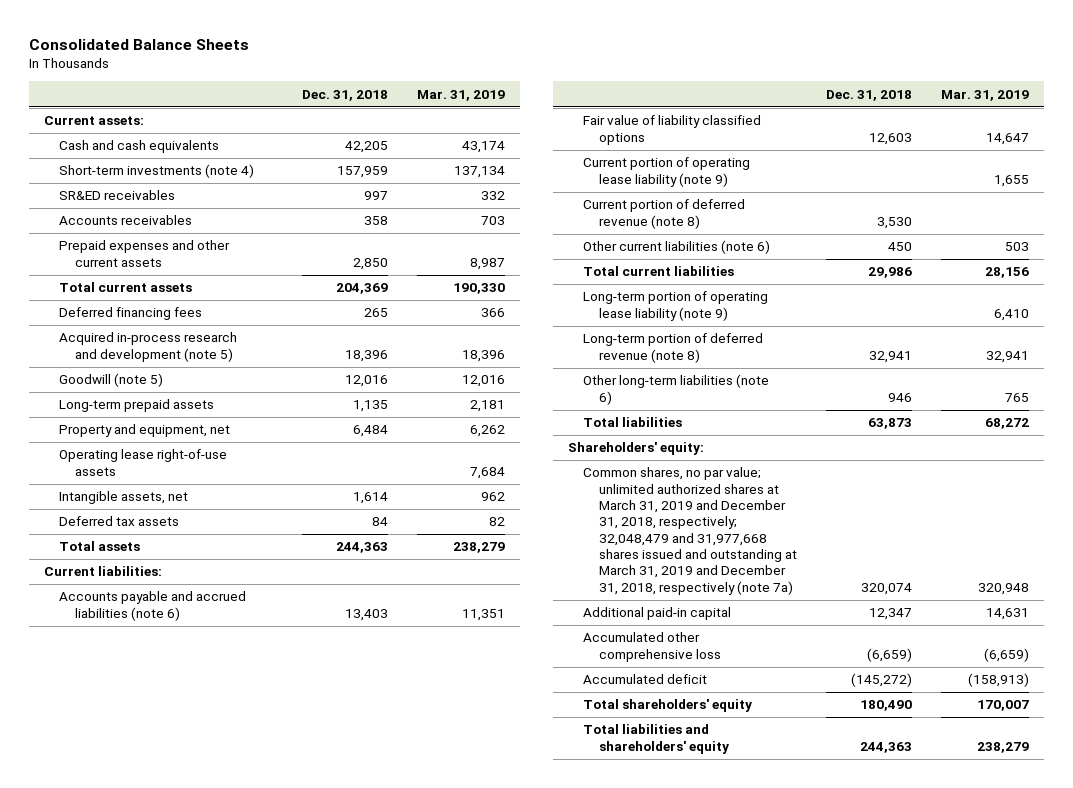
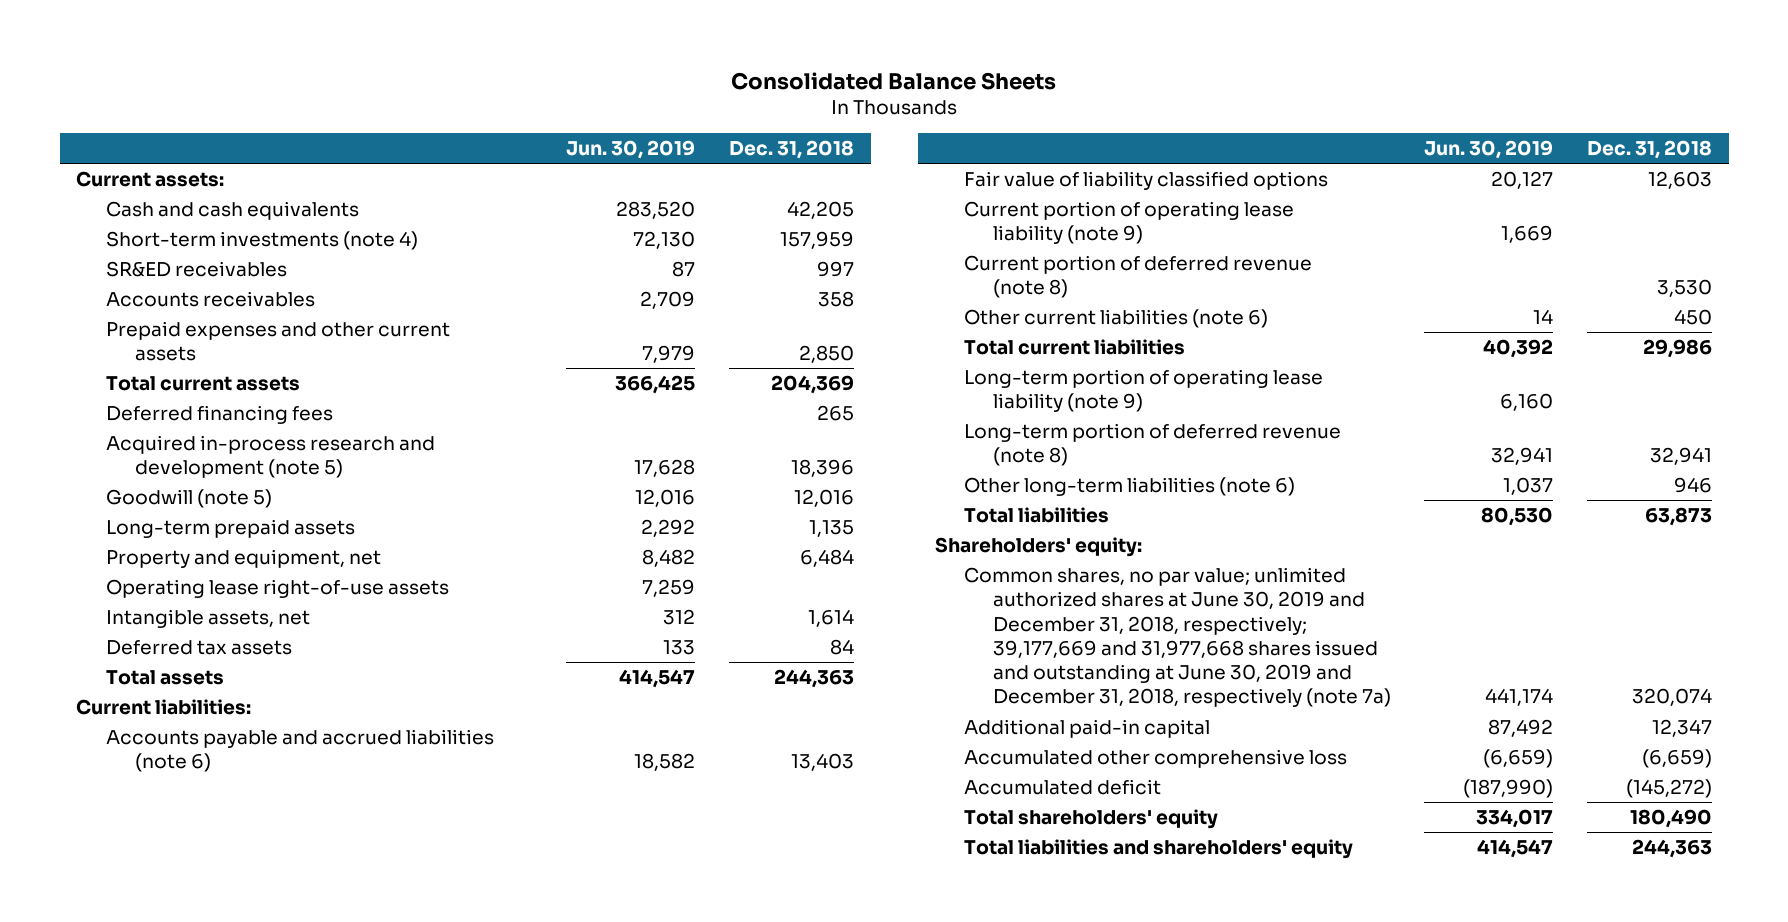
[417,89,506,101] Mar. 31, 2019 -> none
none -> [566,140,696,160] Jun. 30, 2019
[583,467,797,595] Common shares, no par value; unlimited authorized shares at March 31, 2019 and December 31, 2018, respectively; 32,048,479 and 31,977,668 shares issued and outstanding at March 31, 2019 and December 31, 2018, respectively (note 7a) -> [963,566,1391,708] Common shares, no par value; unlimited authorized shares at June 30, 2019 and December 31, 2018, respectively; 39,177,669 and 31,977,668 shares issued and outstanding at June 30, 2019 and December 31, 2018, respectively (note 7a)

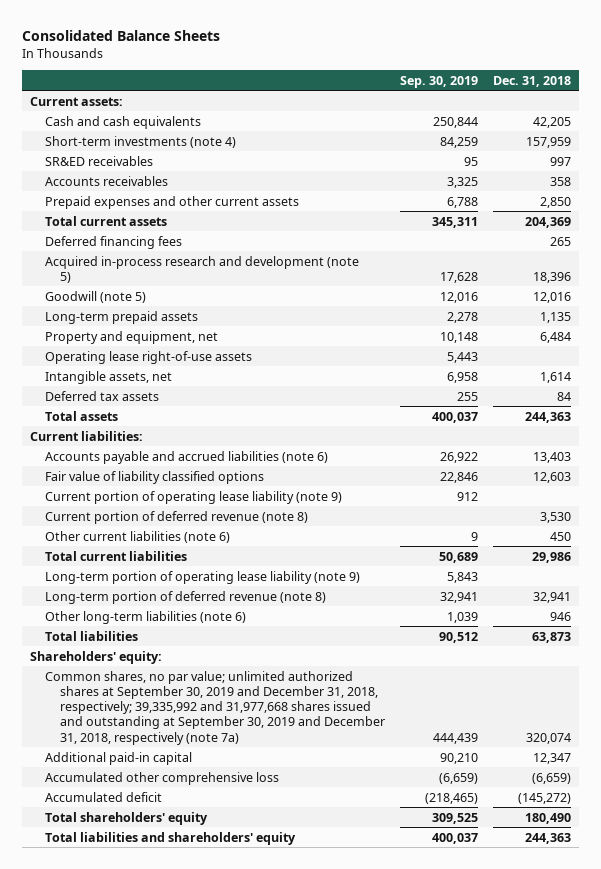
[566,140,696,160] Jun. 30, 2019 -> none
none -> [400,75,479,88] Sep. 30, 2019
[963,566,1391,708] Common shares, no par value; unlimited authorized shares at June 30, 2019 and December 31, 2018, respectively; 39,177,669 and 31,977,668 shares issued and outstanding at June 30, 2019 and December 31, 2018, respectively (note 7a) -> [44,670,385,745] Common shares, no par value; unlimited authorized shares at September 30, 2019 and December 31, 2018, respectively; 39,335,992 and 31,977,668 shares issued and outstanding at September 30, 2019 and December 31, 2018, respectively (note 7a)

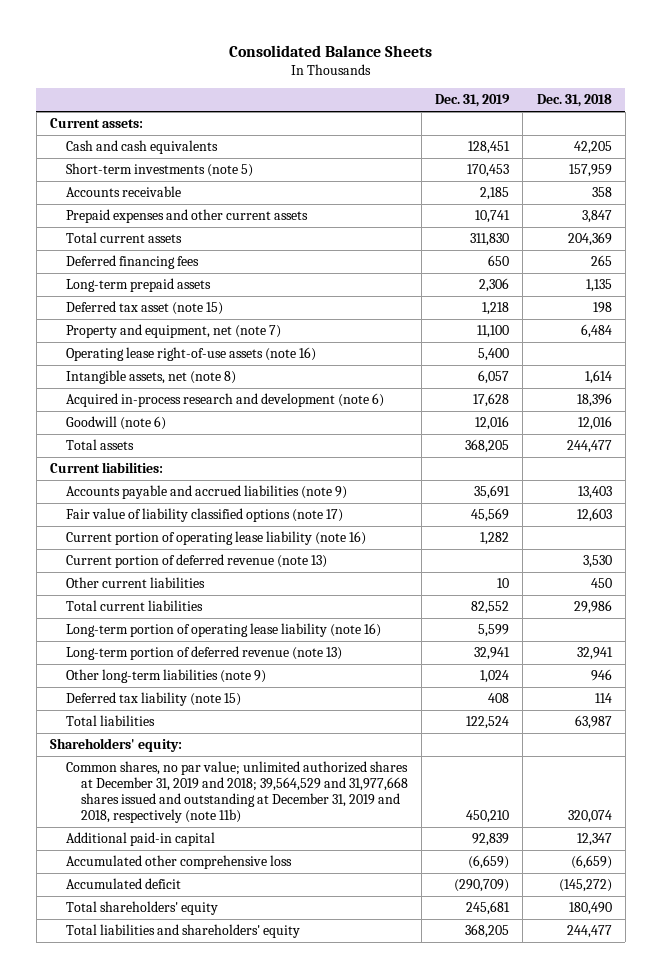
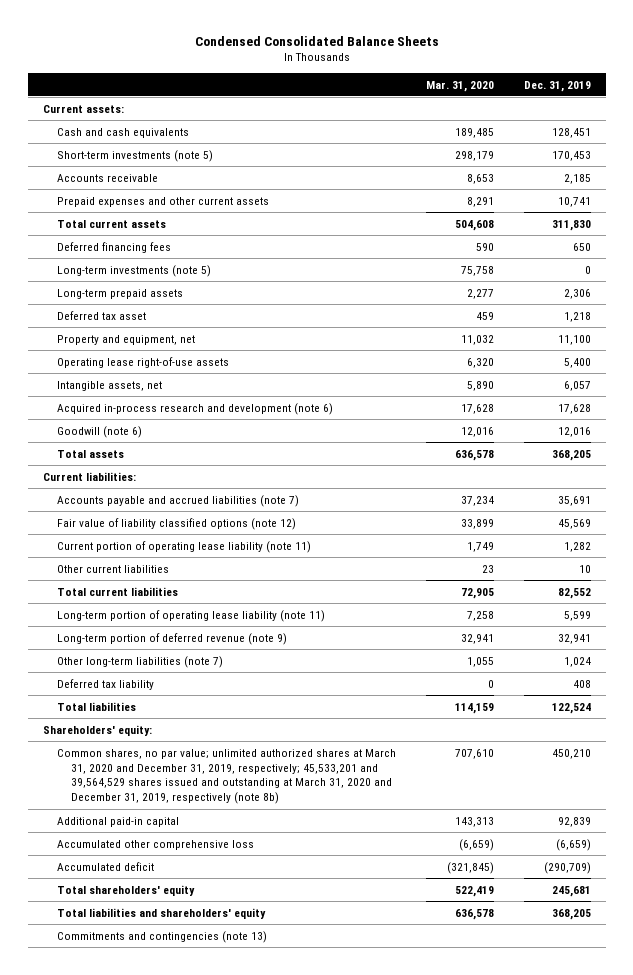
[228,45,432,58] Consolidated Balance Sheets -> [194,35,439,46] Condensed Consolidated Balance Sheets
[536,94,612,108] Dec. 31, 2018 -> none
none -> [425,80,494,92] Mar. 31, 2020
none -> [57,264,212,277] Long-term investments (note 5)
[65,300,223,315] Deferred tax asset (note 15) -> [57,310,147,320] Deferred tax asset
[65,323,281,338] Property and equipment, net (note 7) -> [57,334,196,345] Property and equipment, net
[65,346,316,361] Operating lease right-of-use assets (note 16) -> [57,356,230,368] Operating lease right-of-use assets
[65,369,236,384] Intangible assets, net (note 8) -> [57,380,163,391] Intangible assets, net
[65,553,327,568] Current portion of deferred revenue (note 13) -> none
[65,484,347,499] Accounts payable and accrued liabilities (note 9) -> [57,494,300,507] Accounts payable and accrued liabilities (note 7)
[65,507,343,522] Fair value of liability classified options (note 17) -> [57,517,297,530] Fair value of liability classified options (note 12)
[65,530,366,545] Current portion of operating lease liability (note 16) -> [57,540,312,553] Current portion of operating lease liability (note 11)
[65,622,381,637] Long-term portion of operating lease liability (note 16) -> [57,609,326,622] Long-term portion of operating lease liability (note 11)
[65,645,342,660] Long-term portion of deferred revenue (note 13) -> [57,632,288,645] Long-term portion of deferred revenue (note 9)
[65,668,266,683] Other long-term liabilities (note 9) -> [57,655,224,668] Other long-term liabilities (note 7)
[65,691,241,706] Deferred tax liability (note 15) -> [57,678,155,690] Deferred tax liability
[65,760,409,823] Common shares, no par value; unlimited authorized shares at December 31, 2019 and 2018; 39,564,529 and 31,977,668 shares issued and outstanding at December 31, 2019 and 2018, respectively (note 11b) -> [57,748,397,805] Common shares, no par value; unlimited authorized shares at March 31, 2020 and December 31, 2019, respectively; 45,533,201 and 39,564,529 shares issued and outstanding at March 31, 2020 and December 31, 2019, respectively (note 8b)
none -> [57,930,268,943] Commitments and contingencies (note 13)

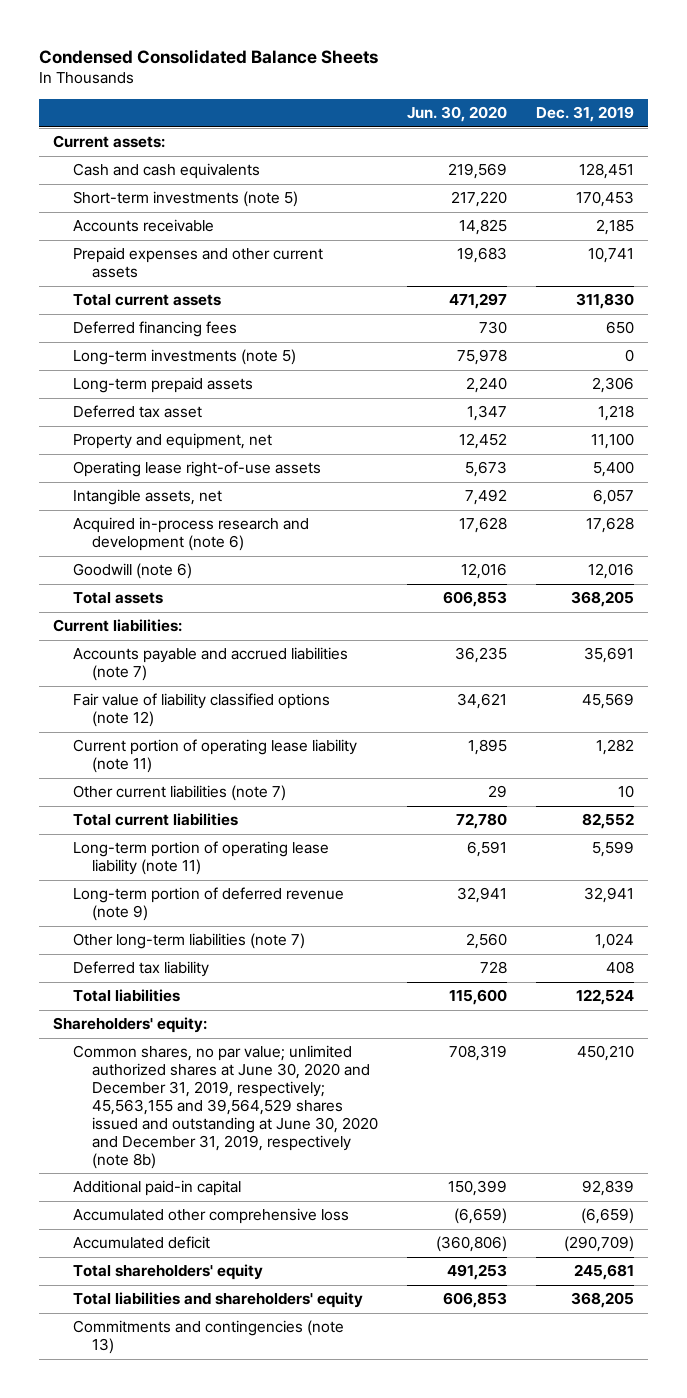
[425,80,494,92] Mar. 31, 2020 -> none
none -> [407,106,508,123] Jun. 30, 2020
[57,564,170,573] Other current liabilities -> [72,785,286,802] Other current liabilities (note 7)
[57,748,397,805] Common shares, no par value; unlimited authorized shares at March 31, 2020 and December 31, 2019, respectively; 45,533,201 and 39,564,529 shares issued and outstanding at March 31, 2020 and December 31, 2019, respectively (note 8b) -> [72,1045,379,1169] Common shares, no par value; unlimited authorized shares at June 30, 2020 and December 31, 2019, respectively; 45,563,155 and 39,564,529 shares issued and outstanding at June 30, 2020 and December 31, 2019, respectively (note 8b)

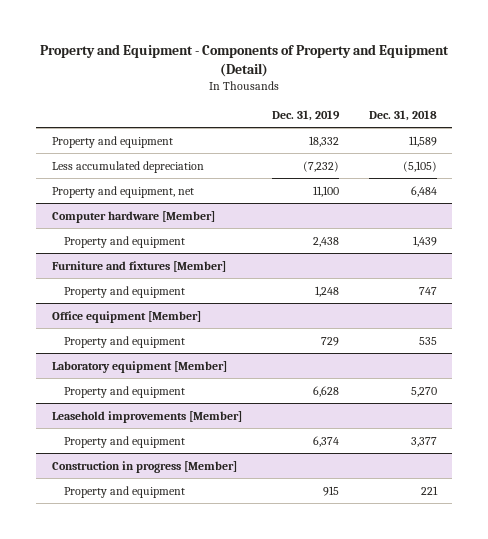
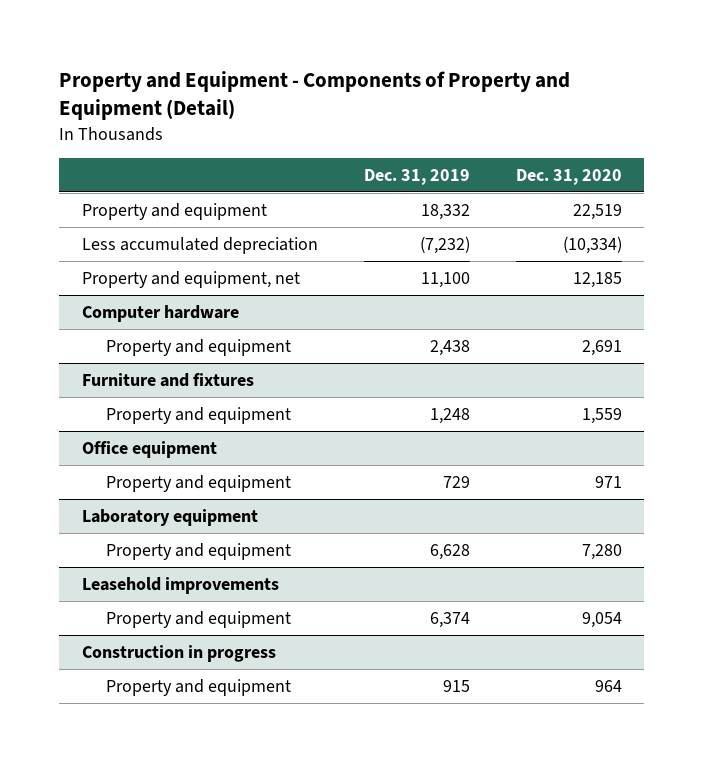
[368,109,437,121] Dec. 31, 2018 -> none
none -> [515,168,622,185] Dec. 31, 2020
[51,210,215,223] Computer hardware [Member] -> [81,304,239,322] Computer hardware
[51,260,226,272] Furniture and fixtures [Member] -> [81,372,254,387] Furniture and fixtures
[51,310,201,323] Office equipment [Member] -> [81,440,217,458] Office equipment
[51,360,227,373] Laboratory equipment [Member] -> [81,508,258,526] Laboratory equipment
[51,410,242,423] Leasehold improvements [Member] -> [81,576,279,594] Leasehold improvements
[51,460,237,473] Construction in progress [Member] -> [81,644,276,662] Construction in progress

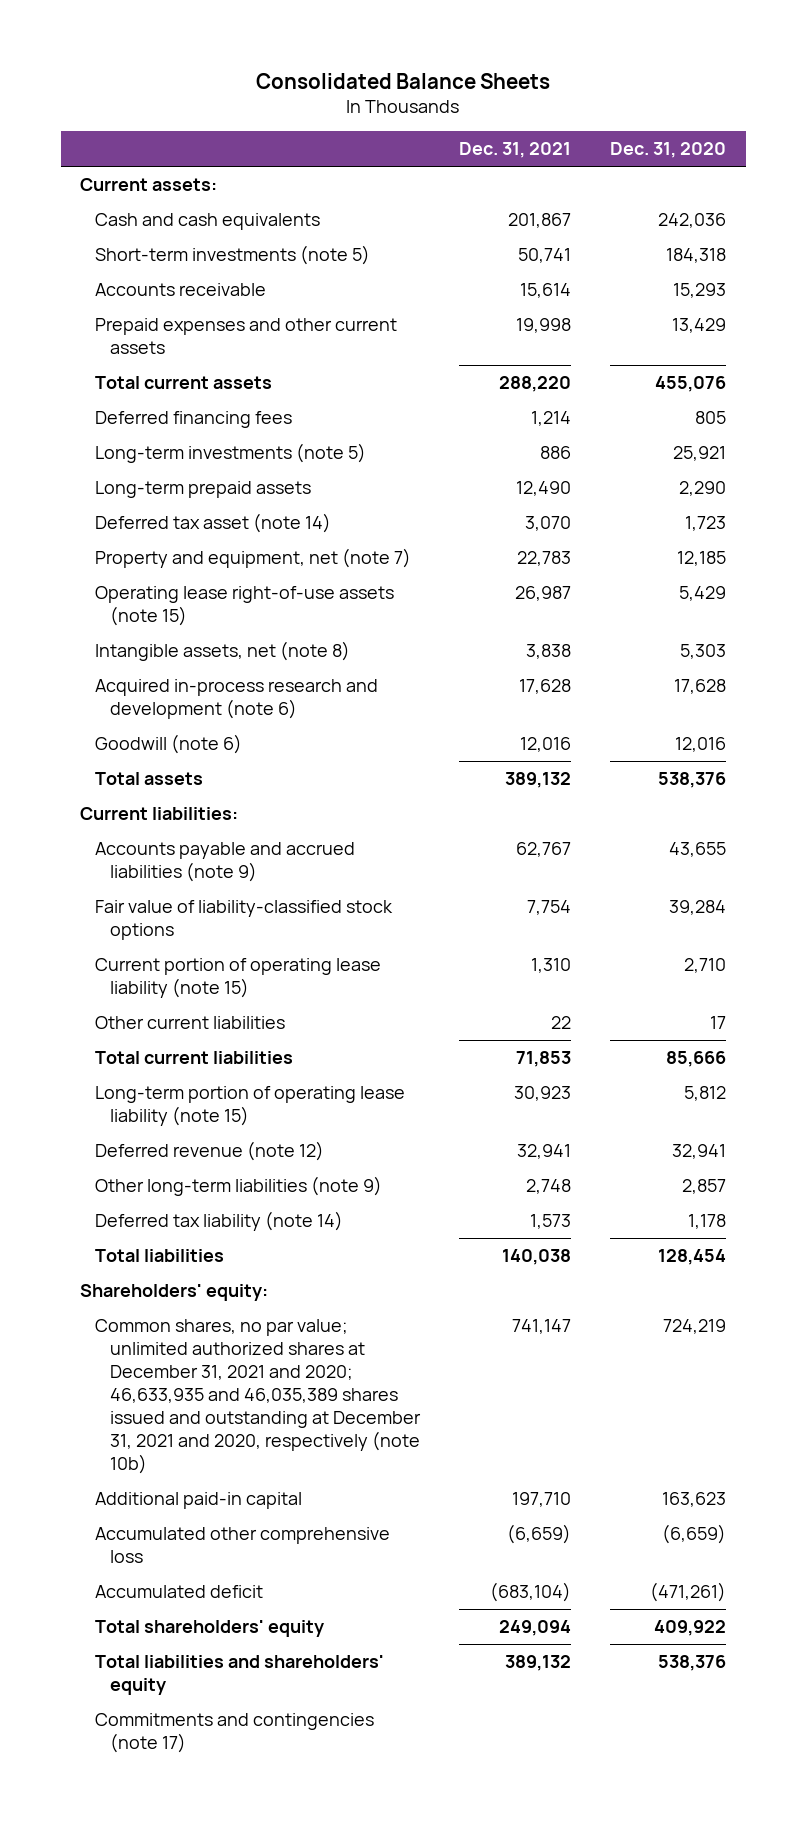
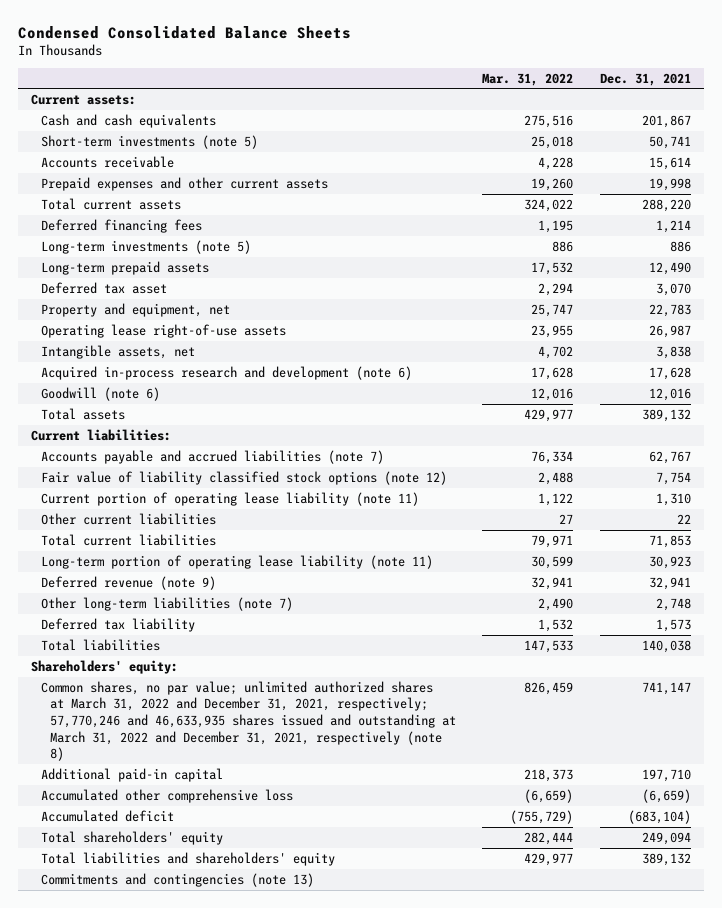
[256,72,551,89] Consolidated Balance Sheets -> [17,25,351,39] Condensed Consolidated Balance Sheets
[610,141,727,158] Dec. 31, 2020 -> none
none -> [482,72,574,86] Mar. 31, 2022
[95,513,332,534] Deferred tax asset (note 14) -> [40,281,167,294] Deferred tax asset
[95,548,412,569] Property and equipment, net (note 7) -> [40,302,230,317] Property and equipment, net
[95,586,395,627] Operating lease right-of-use assets (note 15) -> [40,323,286,338] Operating lease right-of-use assets
[95,641,351,662] Intangible assets, net (note 8) -> [40,344,195,359] Intangible assets, net
[95,842,356,883] Accounts payable and accrued liabilities (note 9) -> [40,449,384,464] Accounts payable and accrued liabilities (note 7)
[95,900,394,941] Fair value of liability-classified stock options -> [40,470,447,485] Fair value of liability classified stock options (note 12)
[95,958,382,999] Current portion of operating lease liability (note 15) -> [40,491,419,506] Current portion of operating lease liability (note 11)
[95,1086,406,1127] Long-term portion of operating lease liability (note 15) -> [40,554,433,569] Long-term portion of operating lease liability (note 11)
[95,1141,325,1162] Deferred revenue (note 12) -> [40,575,216,590] Deferred revenue (note 9)
[95,1176,383,1197] Other long-term liabilities (note 9) -> [40,596,293,611] Other long-term liabilities (note 7)
[95,1211,344,1232] Deferred tax liability (note 14) -> [40,617,195,632] Deferred tax liability
[95,1319,421,1474] Common shares, no par value; unlimited authorized shares at December 31, 2021 and 2020; 46,633,935 and 46,035,389 shares issued and outstanding at December 31, 2021 and 2020, respectively (note 10b) -> [40,680,456,762] Common shares, no par value; unlimited authorized shares at March 31, 2022 and December 31, 2021, respectively; 57,770,246 and 46,633,935 shares issued and outstanding at March 31, 2022 and December 31, 2021, respectively (note 8)
[95,1713,375,1754] Commitments and contingencies (note 17) -> [40,872,314,887] Commitments and contingencies (note 13)

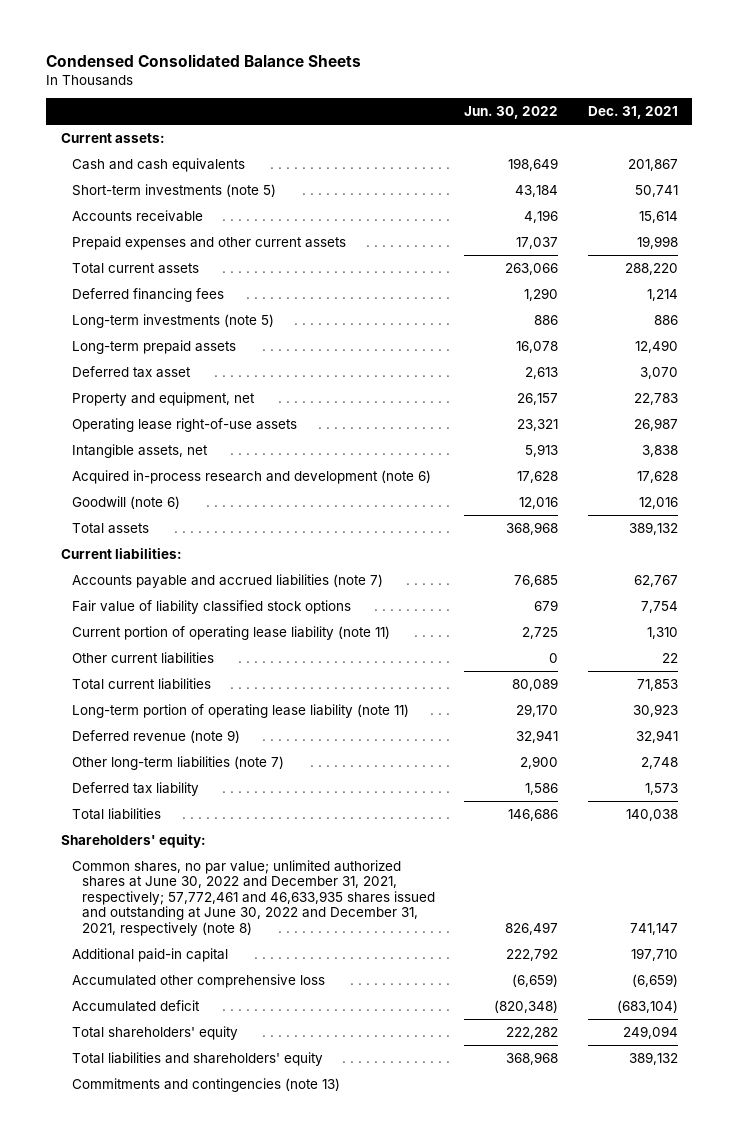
[482,72,574,86] Mar. 31, 2022 -> none
none -> [464,105,559,119] Jun. 30, 2022
[40,470,447,485] Fair value of liability classified stock options (note 12) -> [71,599,351,614] Fair value of liability classified stock options
[40,680,456,762] Common shares, no par value; unlimited authorized shares at March 31, 2022 and December 31, 2021, respectively; 57,770,246 and 46,633,935 shares issued and outstanding at March 31, 2022 and December 31, 2021, respectively (note 8) -> [71,859,436,936] Common shares, no par value; unlimited authorized shares at June 30, 2022 and December 31, 2021, respectively; 57,772,461 and 46,633,935 shares issued and outstanding at June 30, 2022 and December 31, 2021, respectively (note 8)

